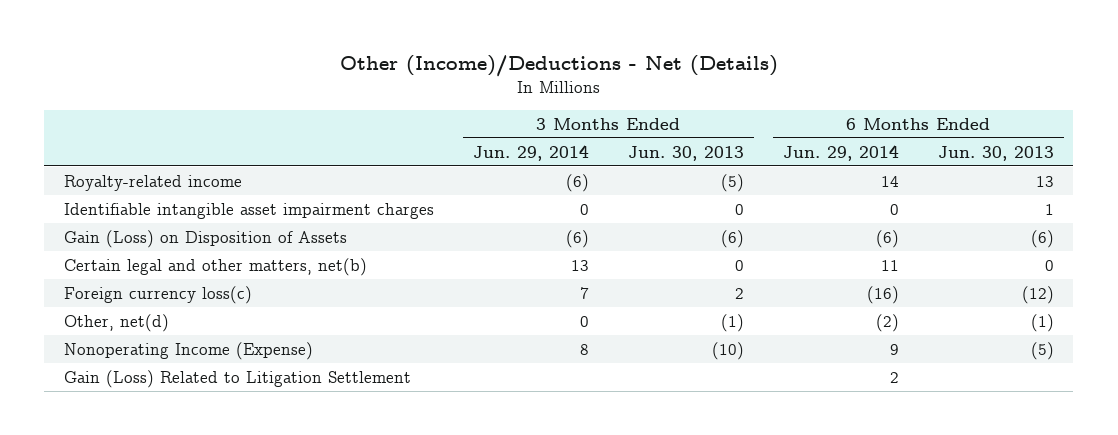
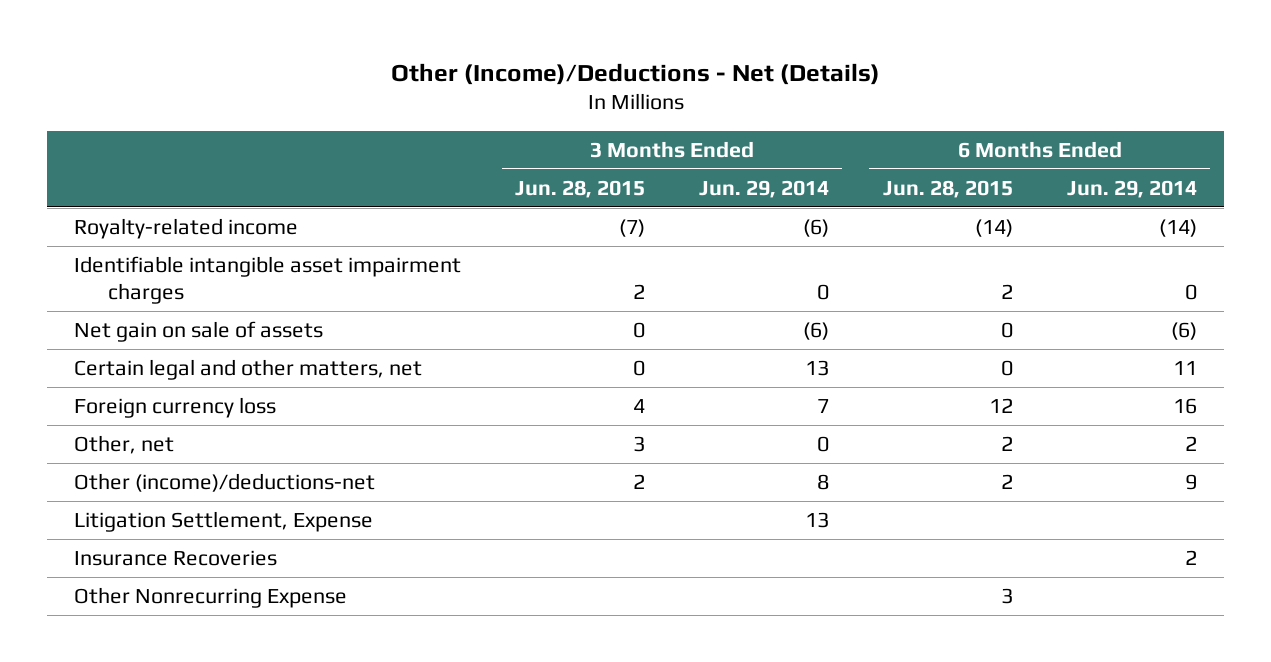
[627,145,744,161] Jun. 30, 2013 -> none
[937,145,1054,161] Jun. 30, 2013 -> none
none -> [515,179,646,198] Jun. 28, 2015
none -> [882,179,1013,198] Jun. 28, 2015
[880,175,899,187] 14 -> [1158,218,1197,237] (14)
[63,369,411,388] Gain (Loss) Related to Litigation Settlement -> none
[63,229,347,248] Gain (Loss) on Disposition of Assets -> [74,320,324,342] Net gain on sale of assets
[63,257,367,276] Certain legal and other matters, net(b) -> [74,358,423,380] Certain legal and other matters, net
[63,285,252,304] Foreign currency loss(c) -> [74,396,277,418] Foreign currency loss
[866,285,899,304] (16) -> [1172,397,1197,414] 16
[63,313,169,332] Other, net(d) -> [74,434,175,454] Other, net
[875,313,899,332] (2) -> [1184,435,1197,451] 2
[63,341,313,360] Nonoperating Income (Expense) -> [74,472,376,492] Other (income)/deductions-net
none -> [74,510,374,532] Litigation Settlement, Expense
none -> [74,549,278,566] Insurance Recoveries
none -> [74,586,348,608] Other Nonrecurring Expense

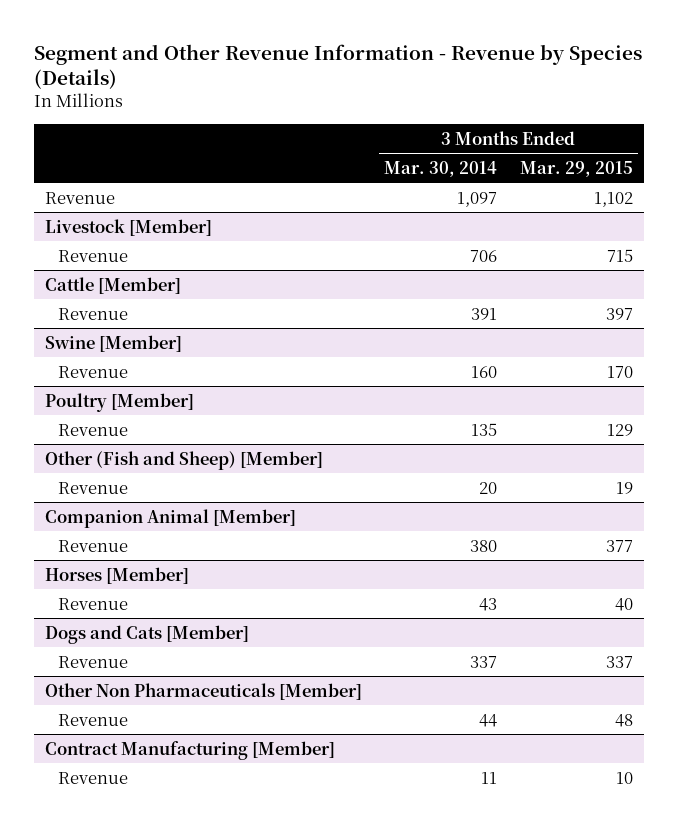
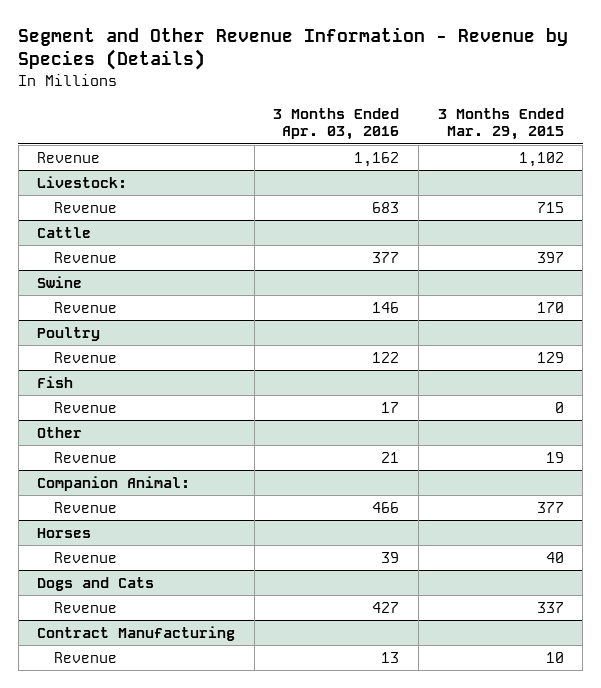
[384,160,498,177] Mar. 30, 2014 -> none
none -> [273,107,400,141] 3 Months Ended Apr. 03, 2016
[45,218,213,236] Livestock [Member] -> [37,175,128,188] Livestock:
[45,276,182,294] Cattle [Member] -> [37,226,92,238] Cattle
[45,334,183,352] Swine [Member] -> [37,275,83,288] Swine
[45,392,195,412] Poultry [Member] -> [37,326,101,341] Poultry
none -> [37,375,74,388] Fish
none -> [54,401,118,413] Revenue
[45,450,324,470] Other (Fish and Sheep) [Member] -> [37,426,83,438] Other
[45,508,297,528] Companion Animal [Member] -> [37,475,191,491] Companion Animal:
[45,566,190,584] Horses [Member] -> [37,527,92,538] Horses
[45,624,250,644] Dogs and Cats [Member] -> [37,576,155,591] Dogs and Cats
[45,682,363,700] Other Non Pharmaceuticals [Member] -> none
[58,713,129,726] Revenue -> none
[45,740,336,760] Contract Manufacturing [Member] -> [37,625,236,641] Contract Manufacturing

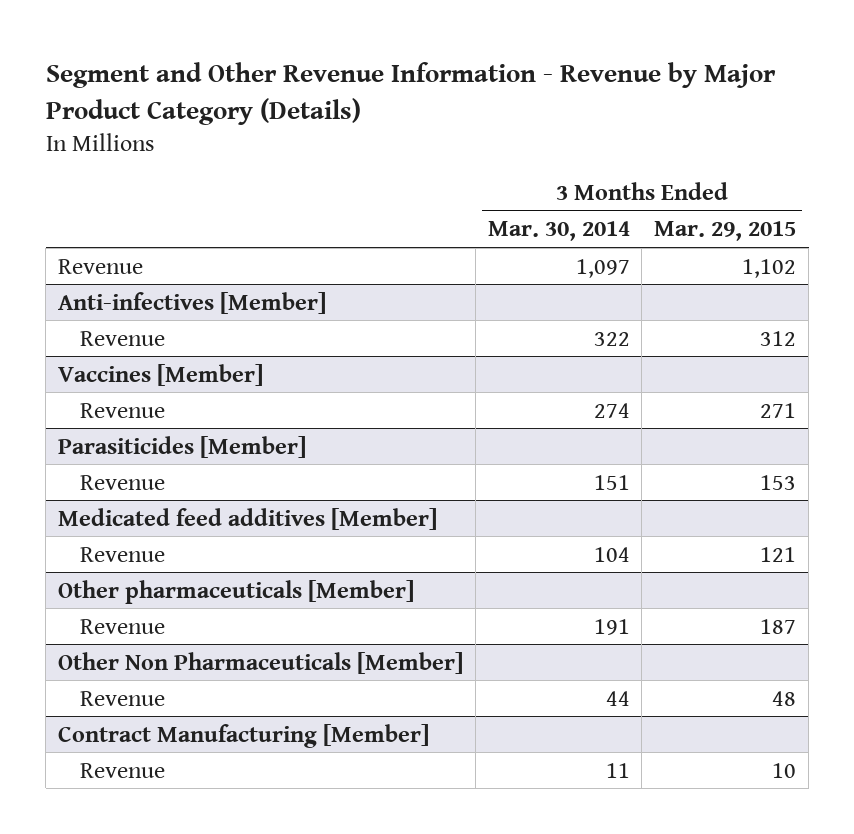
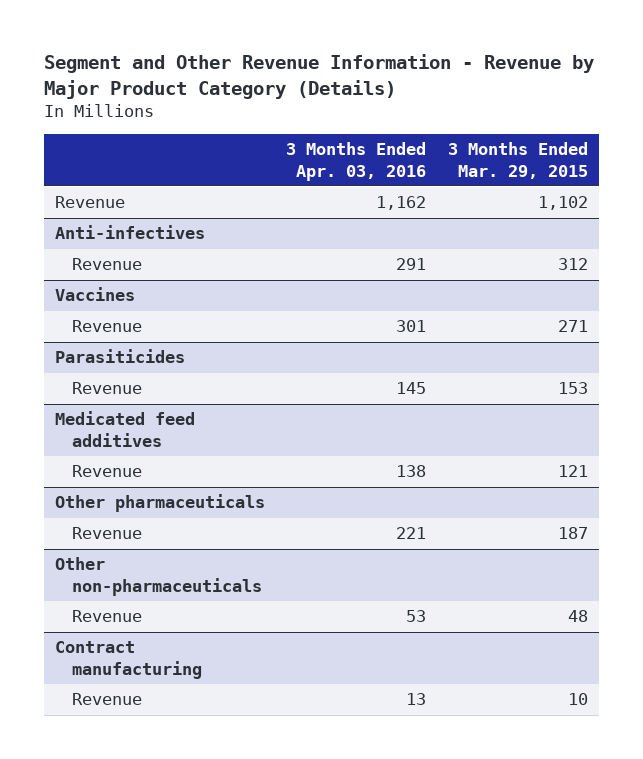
[487,221,630,242] Mar. 30, 2014 -> none
none -> [286,142,427,181] 3 Months Ended Apr. 03, 2016
[58,291,327,314] Anti-infectives [Member] -> [54,225,205,240] Anti-infectives
[58,363,264,386] Vaccines [Member] -> [54,287,135,302] Vaccines
[58,435,307,458] Parasiticides [Member] -> [54,349,185,364] Parasiticides
[58,507,438,530] Medicated feed additives [Member] -> [54,411,195,447] Medicated feed additives
[58,579,415,604] Other pharmaceuticals [Member] -> [54,494,265,513] Other pharmaceuticals
[58,651,464,674] Other Non Pharmaceuticals [Member] -> [54,557,263,596] Other non-pharmaceuticals
[58,723,430,748] Contract Manufacturing [Member] -> [54,641,203,679] Contract manufacturing

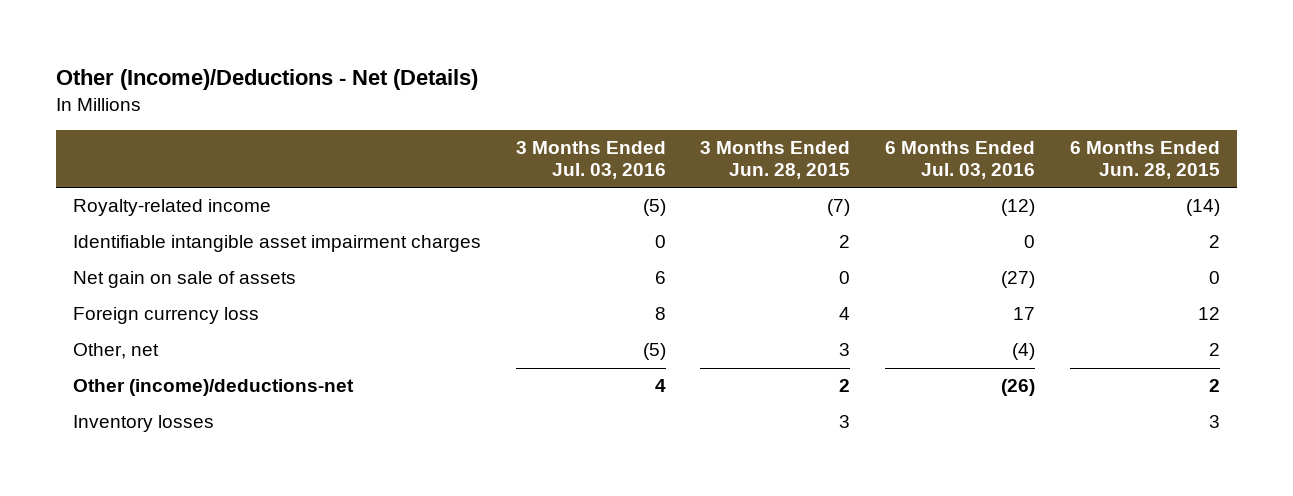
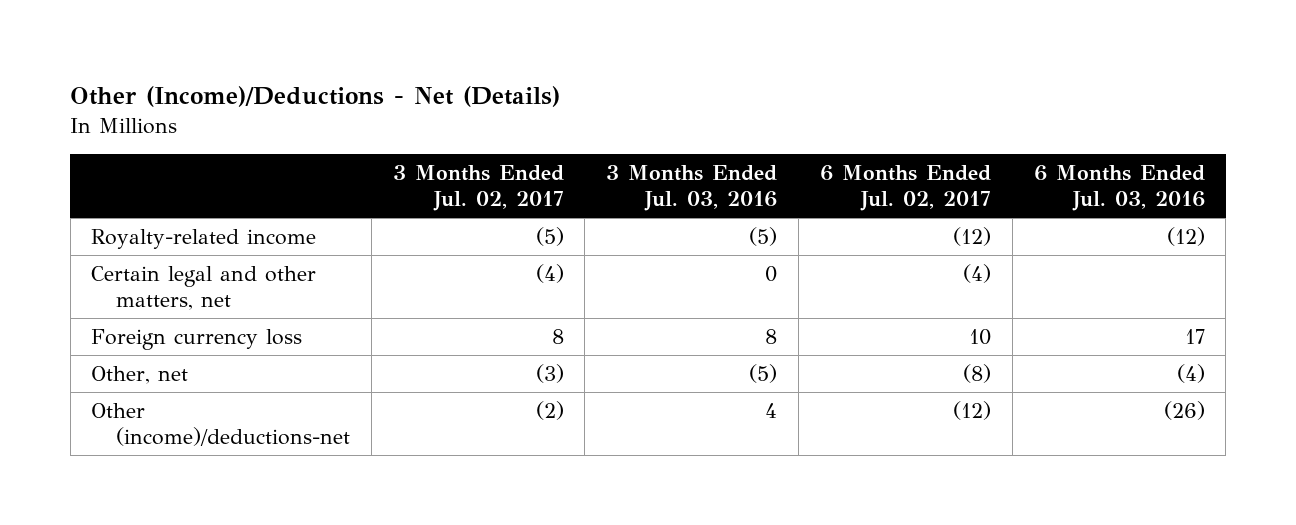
[700,141,851,180] 3 Months Ended Jun. 28, 2015 -> none
[1069,141,1220,180] 6 Months Ended Jun. 28, 2015 -> none
none -> [392,165,564,212] 3 Months Ended Jul. 02, 2017
none -> [819,165,991,212] 6 Months Ended Jul. 02, 2017
[73,235,482,253] Identifiable intangible asset impairment charges -> none
[73,271,297,289] Net gain on sale of assets -> none
none -> [91,265,317,311] Certain legal and other matters, net
[73,415,215,433] Inventory losses -> none

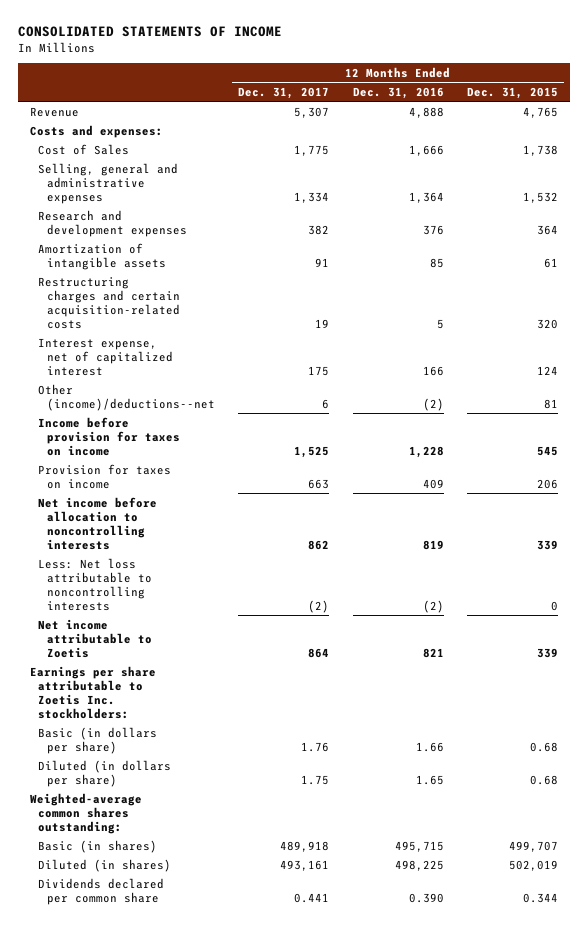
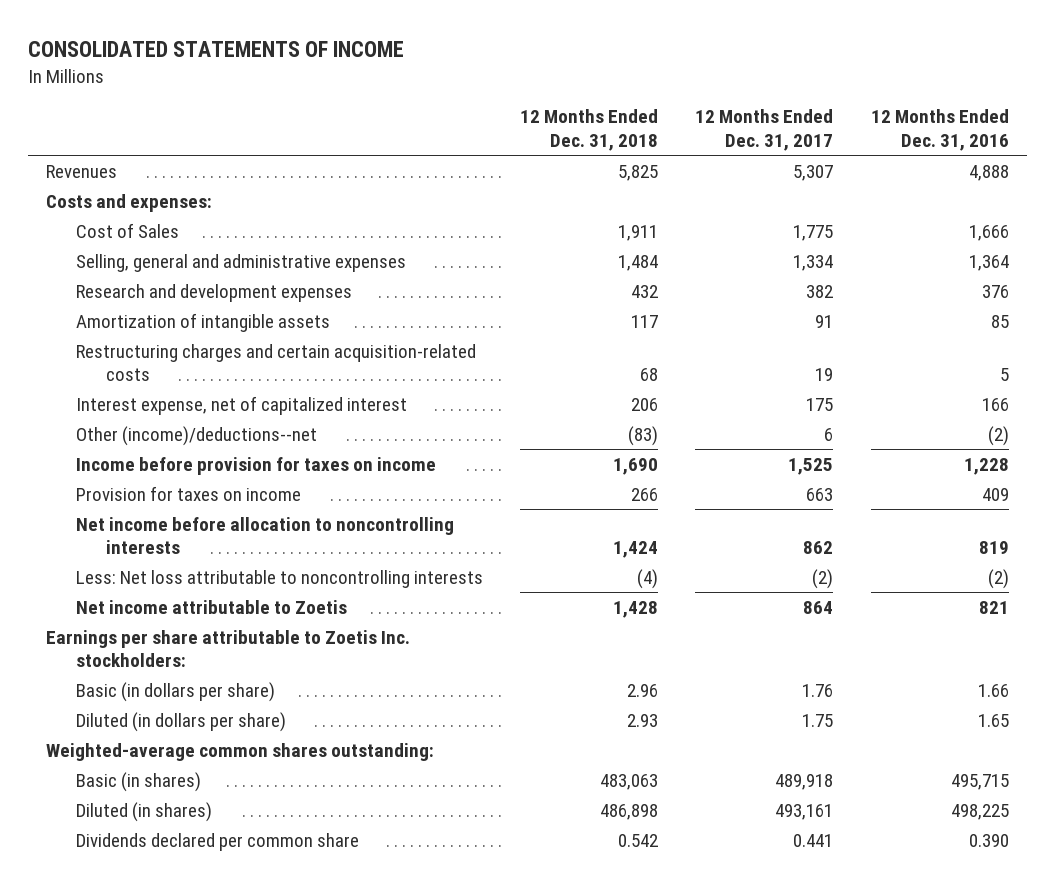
[467,86,559,99] Dec. 31, 2015 -> none
none -> [520,109,659,152] 12 Months Ended Dec. 31, 2018
[29,106,79,117] Revenue -> [46,164,118,178] Revenues

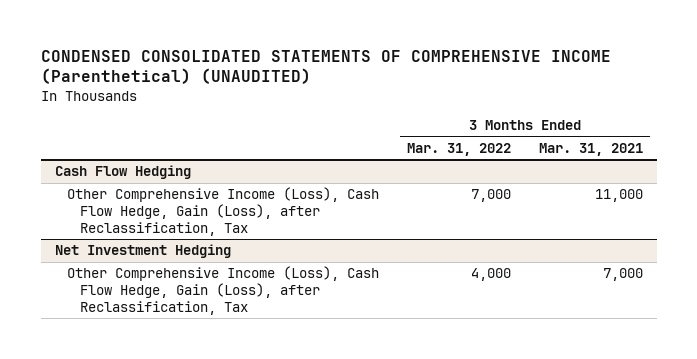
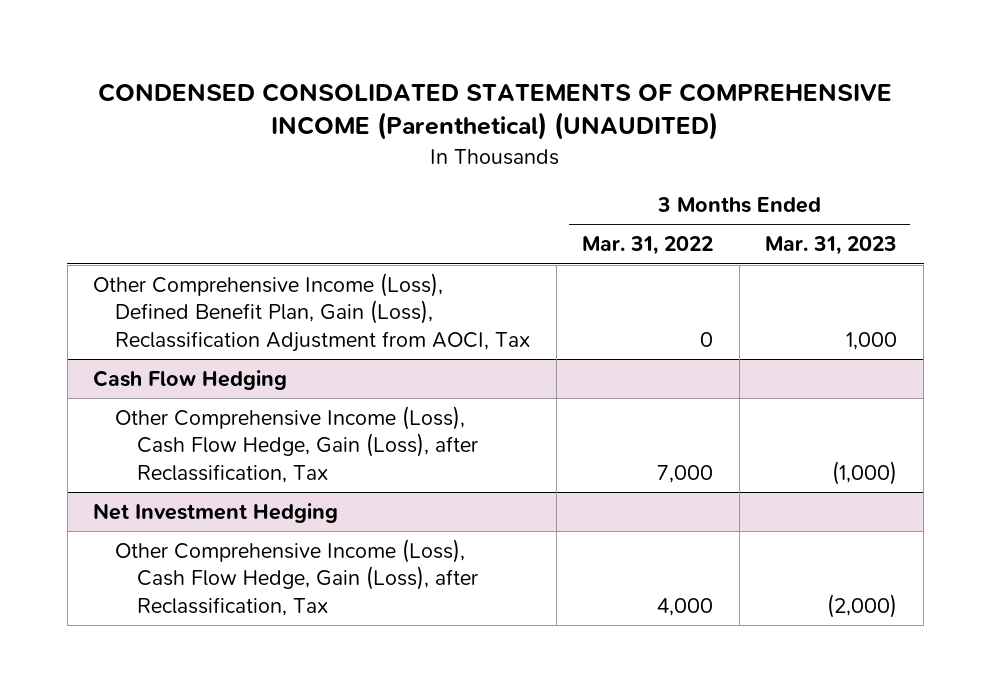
[538,142,643,156] Mar. 31, 2021 -> none
none -> [765,236,898,256] Mar. 31, 2023
none -> [93,272,531,352] Other Comprehensive Income (Loss), Defined Benefit Plan, Gain (Loss), Reclassification Adjustment from AOCI, Tax

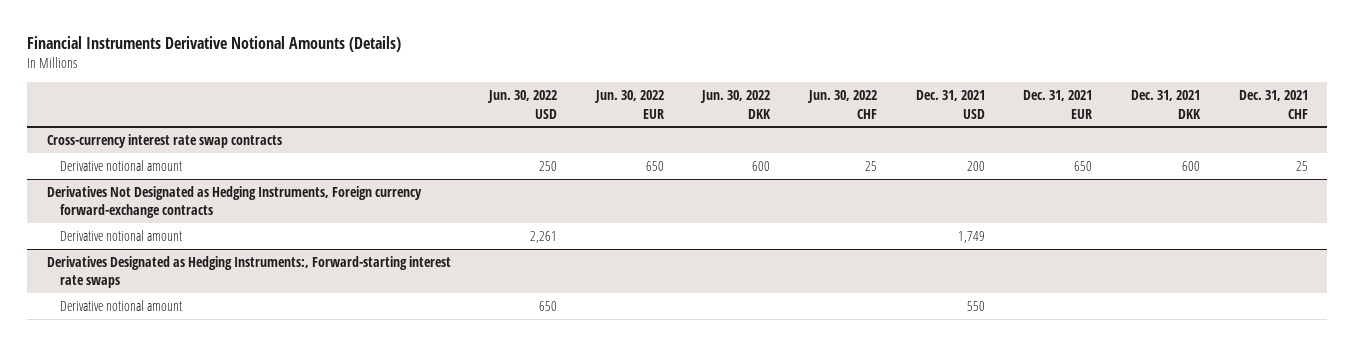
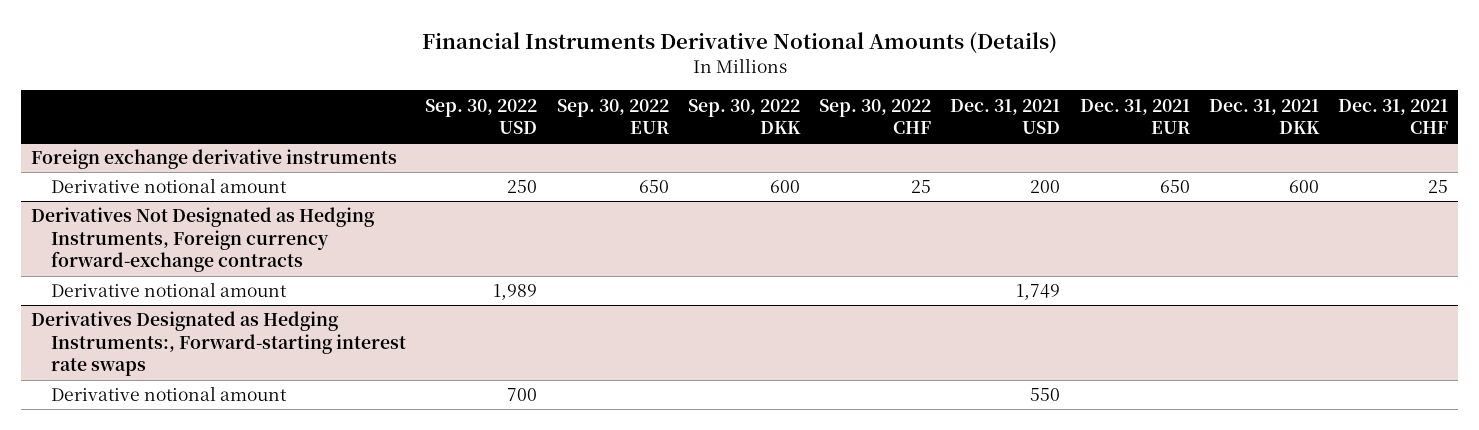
[487,90,558,119] Jun. 30, 2022 USD -> none
[593,90,664,119] Jun. 30, 2022 EUR -> none
[700,90,772,119] Jun. 30, 2022 DKK -> none
[807,90,878,119] Jun. 30, 2022 CHF -> none
none -> [425,98,538,135] Sep. 30, 2022 USD
none -> [556,98,669,135] Sep. 30, 2022 EUR
none -> [687,98,801,135] Sep. 30, 2022 DKK
none -> [819,98,932,135] Sep. 30, 2022 CHF
[46,133,282,148] Cross-currency interest rate swap contracts -> [30,149,397,170] Foreign exchange derivative instruments

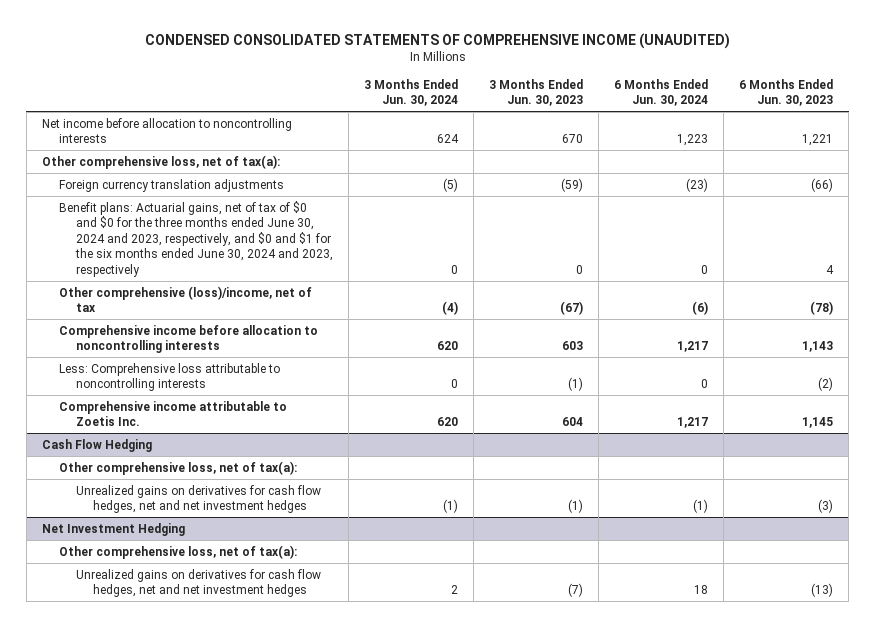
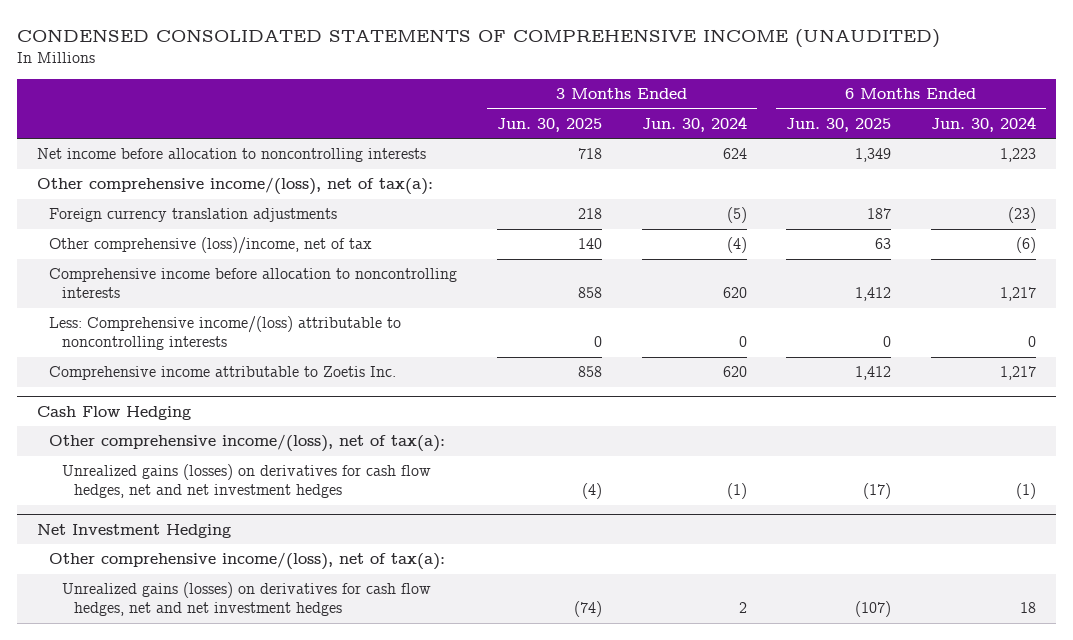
[489,78,584,107] 3 Months Ended Jun. 30, 2023 -> none
[739,78,834,107] 6 Months Ended Jun. 30, 2023 -> none
none -> [496,117,602,132] Jun. 30, 2025
none -> [786,117,892,132] Jun. 30, 2025
[41,154,280,169] Other comprehensive loss, net of tax(a): -> [37,177,434,196] Other comprehensive income/(loss), net of tax(a):
[58,200,333,277] Benefit plans: Actuarial gains, net of tax of $0 and $0 for the three months ended June 30, 2024 and 2023, respectively, and $0 and $1 for the six months ended June 30, 2024 and 2023, respectively -> none
[58,362,280,392] Less: Comprehensive loss attributable to noncontrolling interests -> [49,316,402,351] Less: Comprehensive income/(loss) attributable to noncontrolling interests
[58,460,297,475] Other comprehensive loss, net of tax(a): -> [49,434,446,453] Other comprehensive income/(loss), net of tax(a):
[75,484,321,514] Unrealized gains on derivatives for cash flow hedges, net and net investment hedges -> [61,464,431,499] Unrealized gains (losses) on derivatives for cash flow hedges, net and net investment hedges
[58,544,297,559] Other comprehensive loss, net of tax(a): -> [49,552,446,571] Other comprehensive income/(loss), net of tax(a):
[75,568,321,598] Unrealized gains on derivatives for cash flow hedges, net and net investment hedges -> [61,582,431,617] Unrealized gains (losses) on derivatives for cash flow hedges, net and net investment hedges

